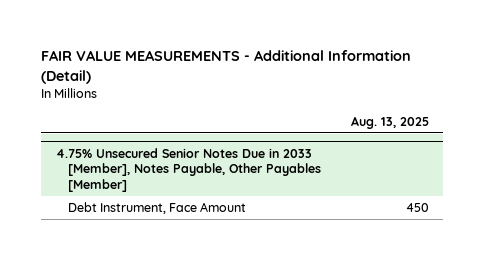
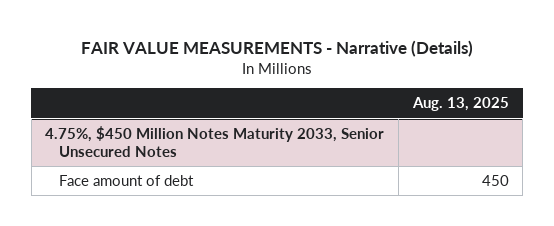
[41,49,412,84] FAIR VALUE MEASUREMENTS - Additional Information (Detail) -> [80,39,473,57] FAIR VALUE MEASUREMENTS - Narrative (Details)
[55,147,322,193] 4.75% Unsecured Senior Notes Due in 2033 [Member], Notes Payable, Other Payables [Member] -> none
none -> [45,125,385,157] 4.75%, $450 Million Notes Maturity 2033, Senior Unsecured Notes
[68,201,247,214] Debt Instrument, Face Amount -> [59,174,195,186] Face amount of debt

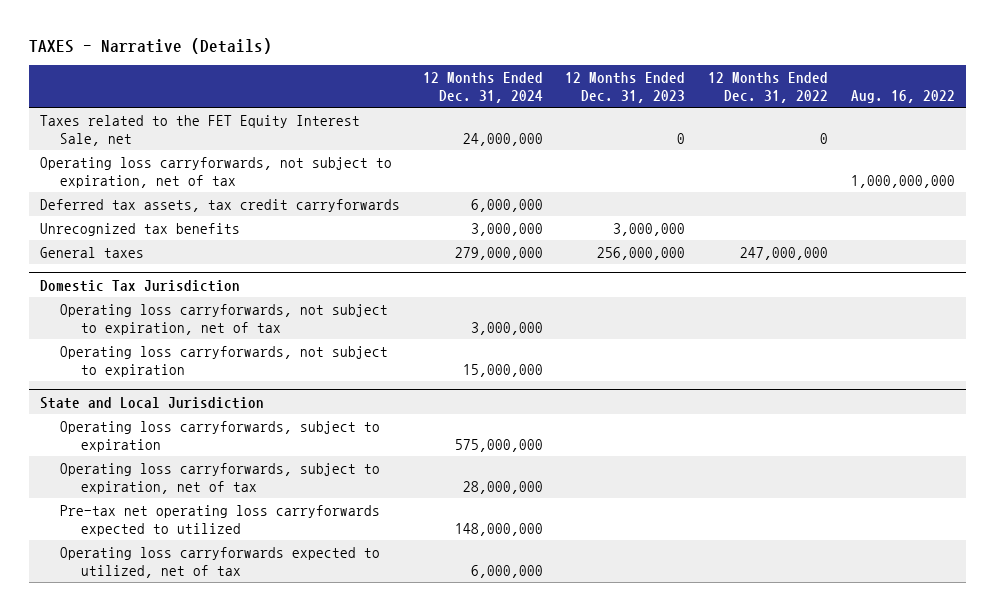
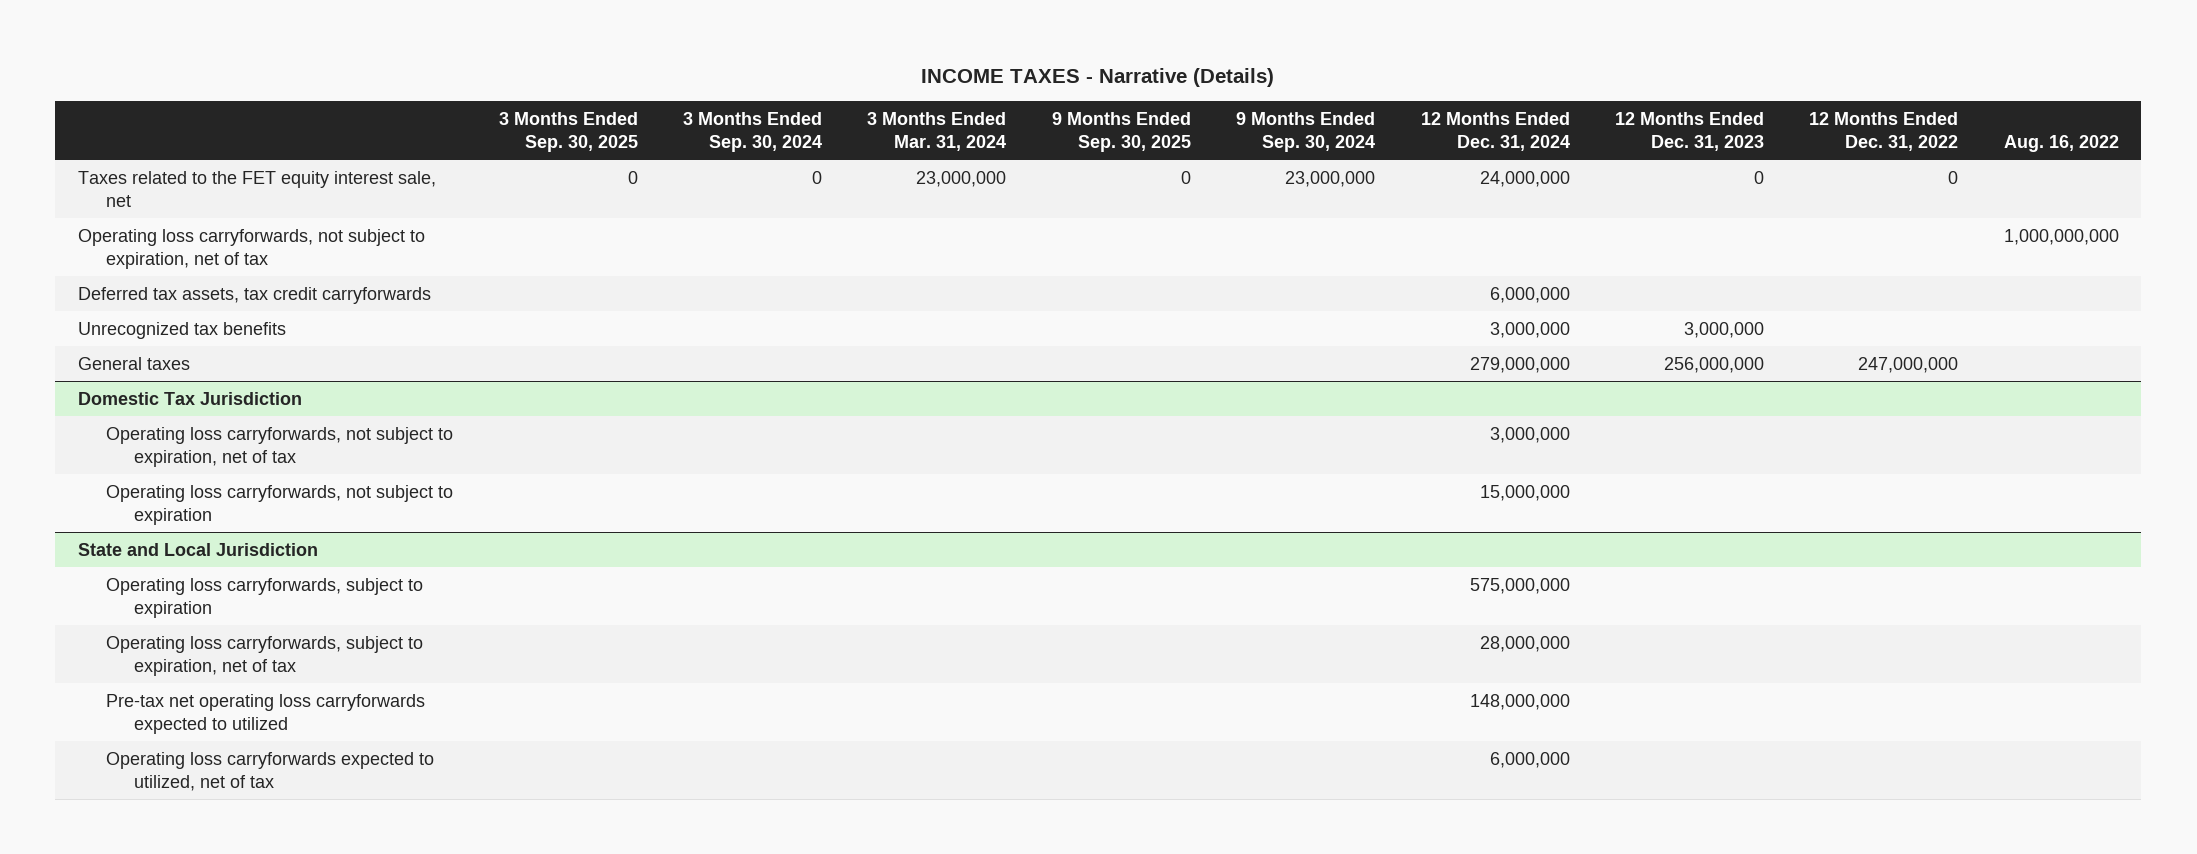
[28,37,272,54] TAXES - Narrative (Details) -> [921,68,1275,88] INCOME TAXES - Narrative (Details)
none -> [498,111,638,152] 3 Months Ended Sep. 30, 2025
none -> [682,111,822,152] 3 Months Ended Sep. 30, 2024
none -> [867,111,1007,151] 3 Months Ended Mar. 31, 2024
none -> [1051,111,1191,152] 9 Months Ended Sep. 30, 2025
none -> [1236,111,1376,152] 9 Months Ended Sep. 30, 2024
[39,114,360,146] Taxes related to the FET Equity Interest Sale, net -> [77,170,436,207] Taxes related to the FET equity interest sale, net

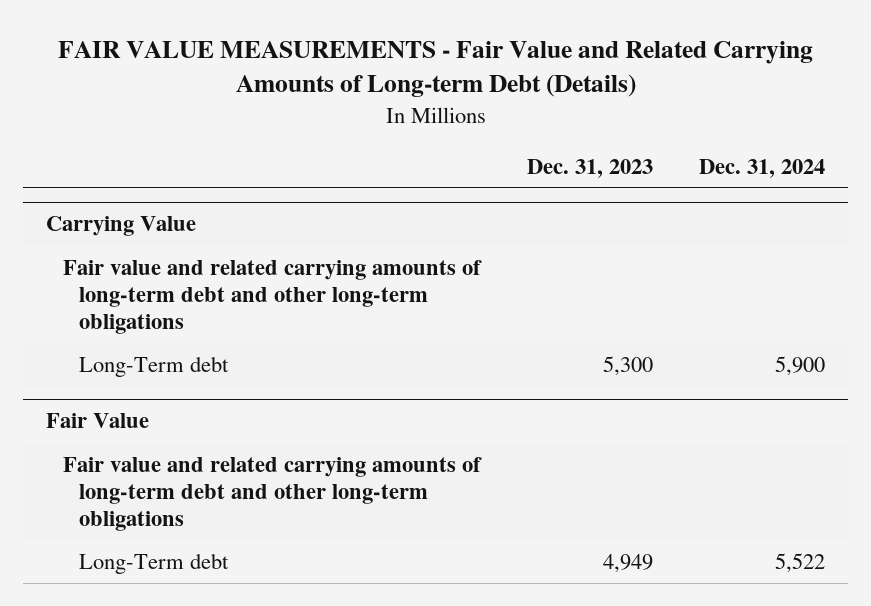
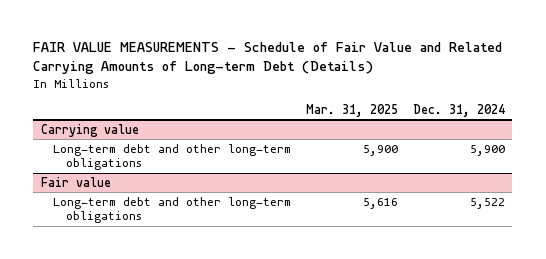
[57,40,813,98] FAIR VALUE MEASUREMENTS - Fair Value and Related Carrying Amounts of Long-term Debt (Details) -> [33,42,503,75] FAIR VALUE MEASUREMENTS - Schedule of Fair Value and Related Carrying Amounts of Long-term Debt (Details)
[526,158,653,178] Dec. 31, 2023 -> none
none -> [306,103,399,117] Mar. 31, 2025
[62,259,482,334] Fair value and related carrying amounts of long-term debt and other long-term obligations -> none
[62,456,482,531] Fair value and related carrying amounts of long-term debt and other long-term obligations -> none
[46,216,197,237] Carrying Value -> [40,123,139,137] Carrying value
[79,355,230,377] Long-Term debt -> [53,143,292,171] Long-term debt and other long-term obligations
[46,413,150,429] Fair Value -> [40,176,111,187] Fair value
[79,552,230,574] Long-Term debt -> [53,196,292,224] Long-term debt and other long-term obligations

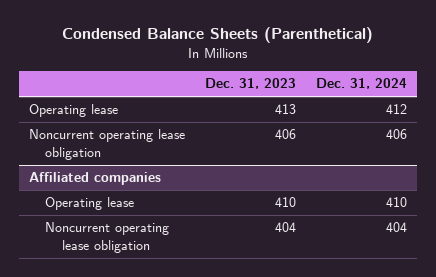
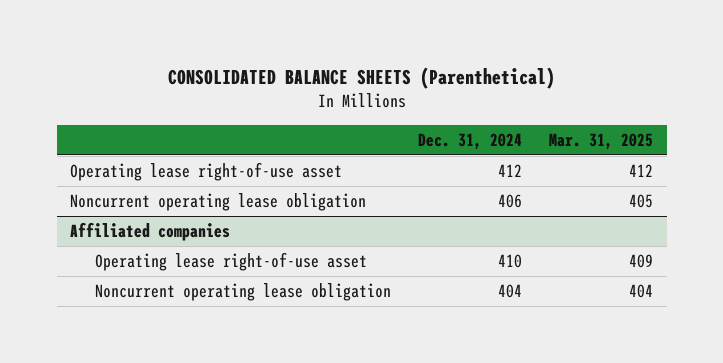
[61,27,373,44] Condensed Balance Sheets (Parenthetical) -> [167,66,555,89] CONSOLIDATED BALANCE SHEETS (Parenthetical)
[204,78,296,90] Dec. 31, 2023 -> none
none -> [548,132,653,150] Mar. 31, 2025
[28,104,118,118] Operating lease -> [70,162,343,182] Operating lease right-of-use asset
[45,197,135,211] Operating lease -> [94,252,367,272] Operating lease right-of-use asset

